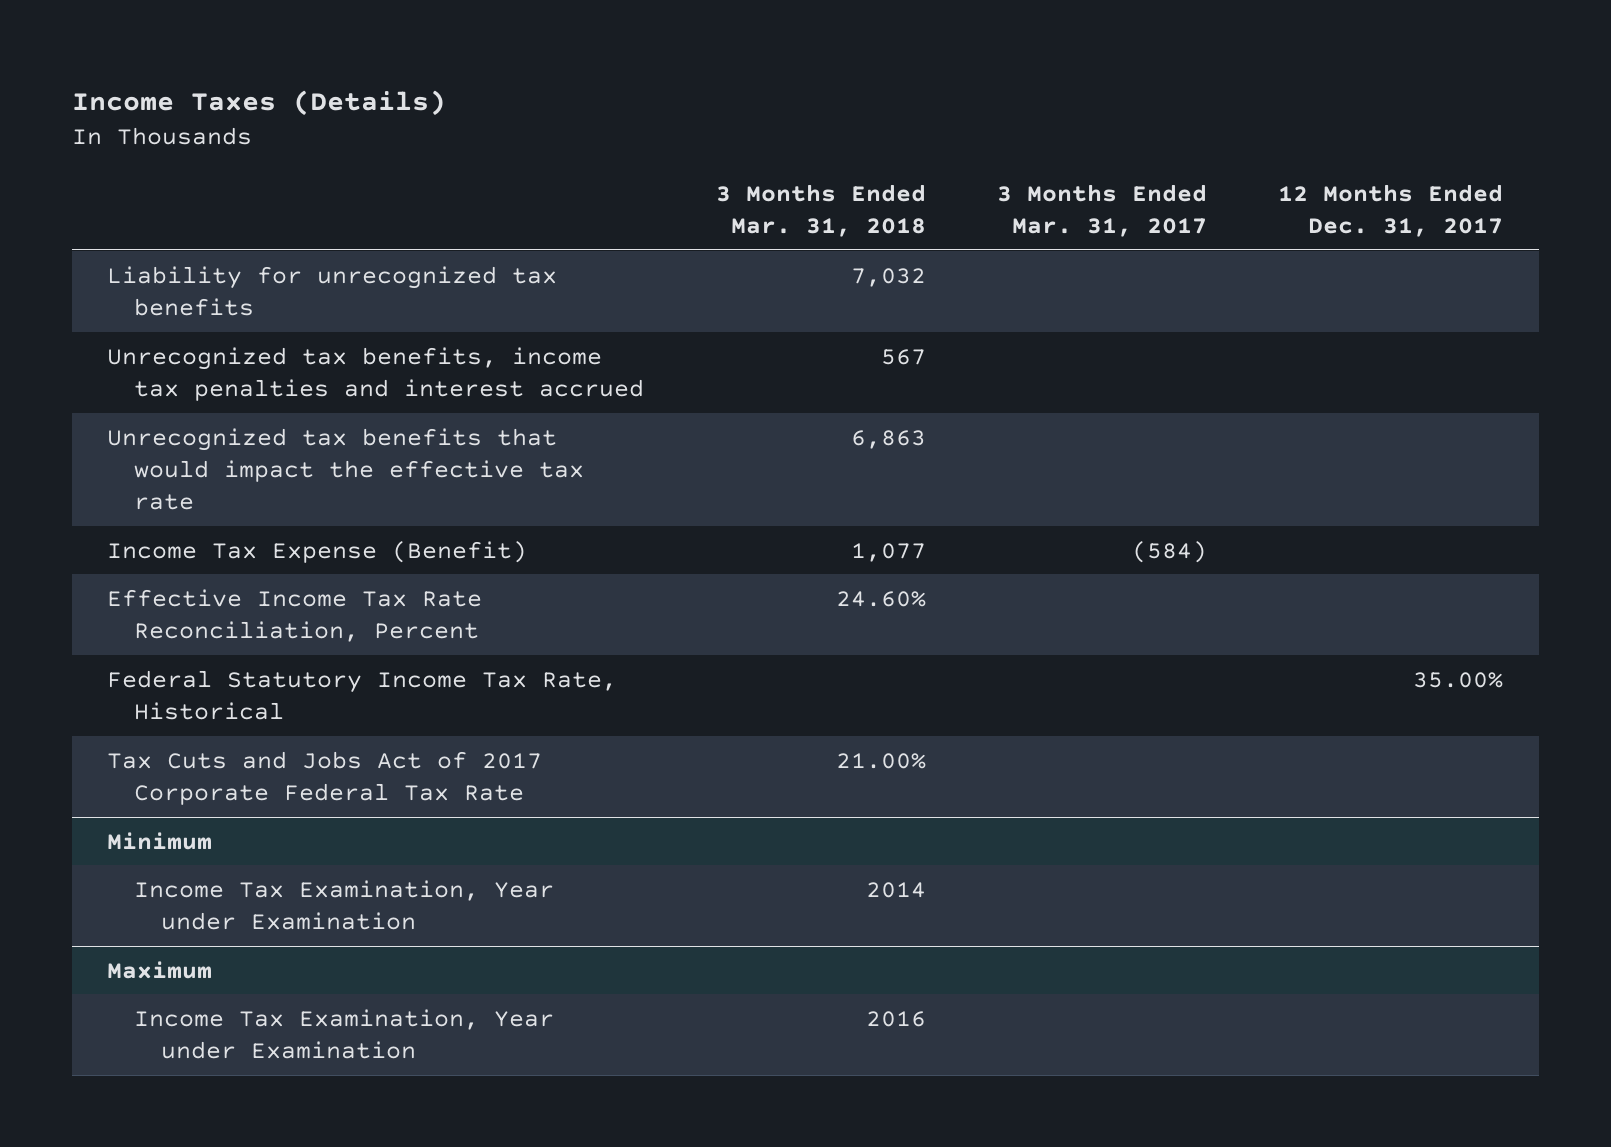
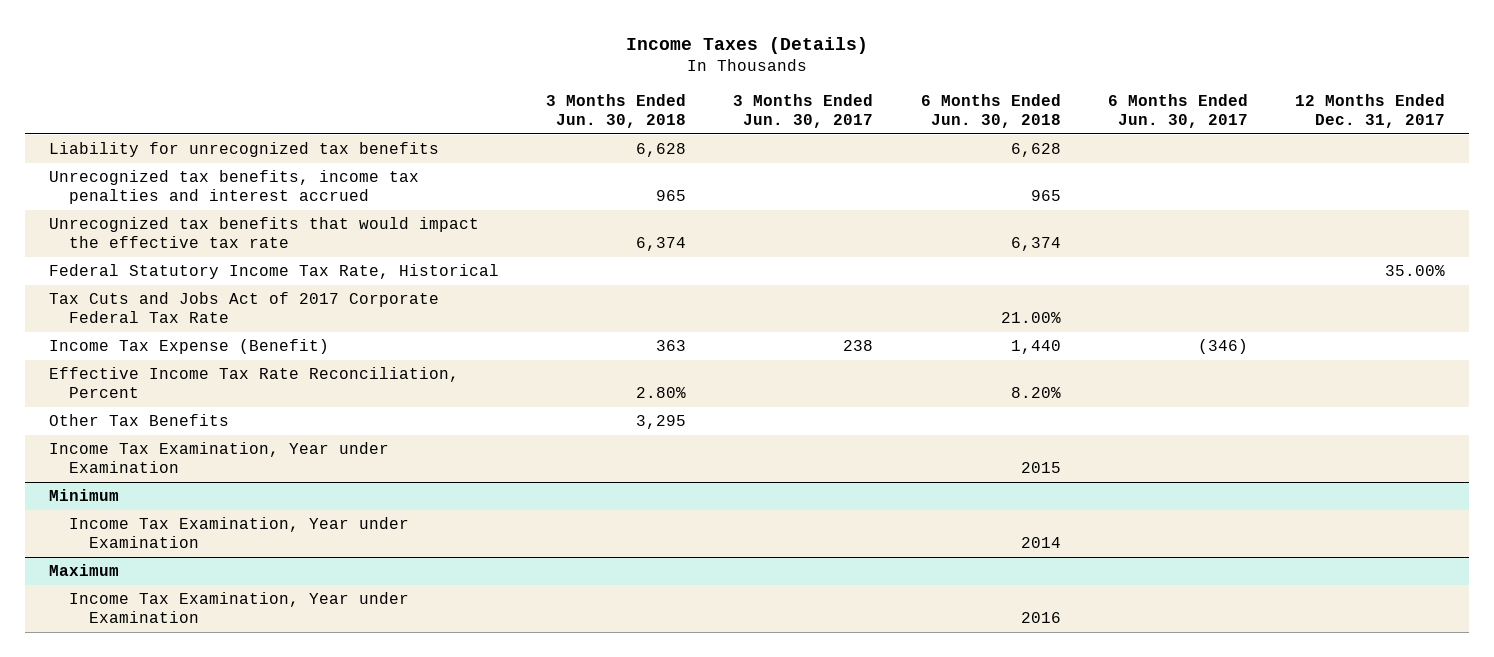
[715,183,926,237] 3 Months Ended Mar. 31, 2018 -> none
[996,183,1207,237] 3 Months Ended Mar. 31, 2017 -> none
none -> [546,94,687,129] 3 Months Ended Jun. 30, 2018
none -> [733,94,874,129] 3 Months Ended Jun. 30, 2017
none -> [920,94,1061,129] 6 Months Ended Jun. 30, 2018
none -> [1108,94,1249,129] 6 Months Ended Jun. 30, 2017
[107,540,528,563] Income Tax Expense (Benefit) -> [48,339,329,355] Income Tax Expense (Benefit)
[107,588,483,642] Effective Income Tax Rate Reconciliation, Percent -> [48,367,459,398] Effective Income Tax Rate Reconciliation, Percent
none -> [48,414,229,427] Other Tax Benefits
none -> [48,442,389,473] Income Tax Examination, Year under Examination

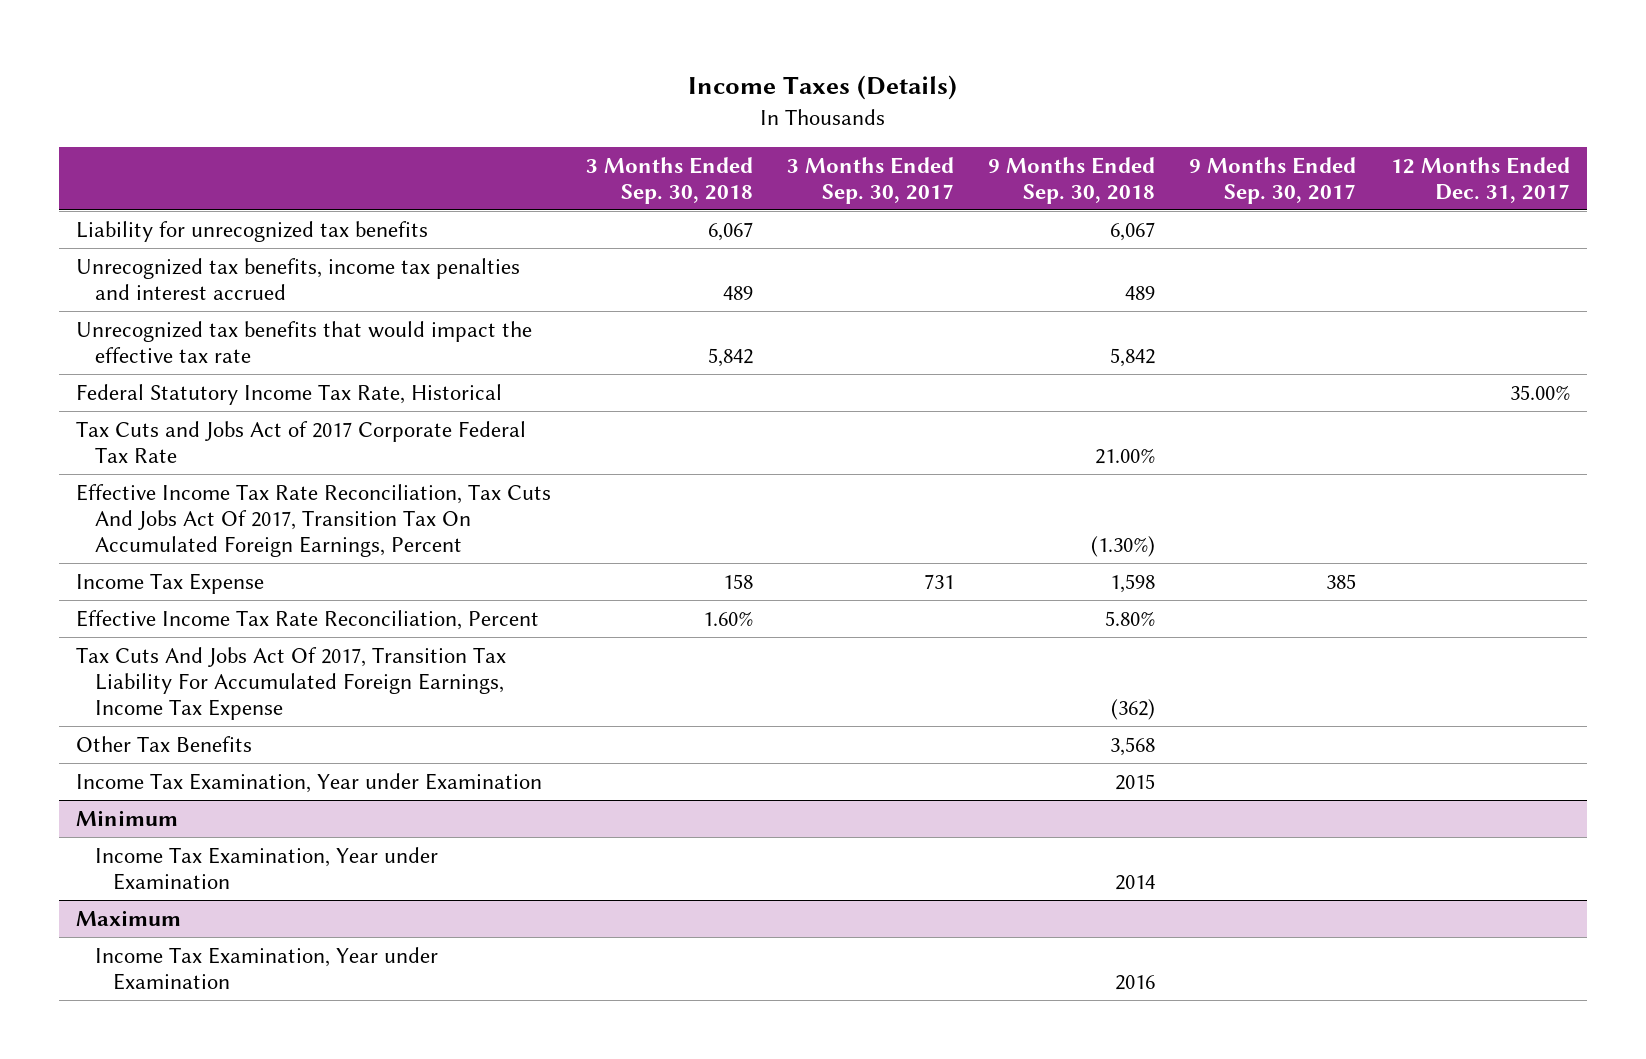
[546,94,687,129] 3 Months Ended Jun. 30, 2018 -> none
[733,94,874,129] 3 Months Ended Jun. 30, 2017 -> none
[920,94,1061,129] 6 Months Ended Jun. 30, 2018 -> none
[1108,94,1249,129] 6 Months Ended Jun. 30, 2017 -> none
none -> [585,156,753,204] 3 Months Ended Sep. 30, 2018
none -> [786,156,954,204] 3 Months Ended Sep. 30, 2017
none -> [988,156,1156,204] 9 Months Ended Sep. 30, 2018
none -> [1189,156,1357,204] 9 Months Ended Sep. 30, 2017
none -> [76,483,552,557] Effective Income Tax Rate Reconciliation, Tax Cuts And Jobs Act Of 2017, Transition Tax On Accumulated Foreign Earnings, Percent
[48,339,329,355] Income Tax Expense (Benefit) -> [76,572,265,594] Income Tax Expense
none -> [76,646,507,720] Tax Cuts And Jobs Act Of 2017, Transition Tax Liability For Accumulated Foreign Earnings, Income Tax Expense

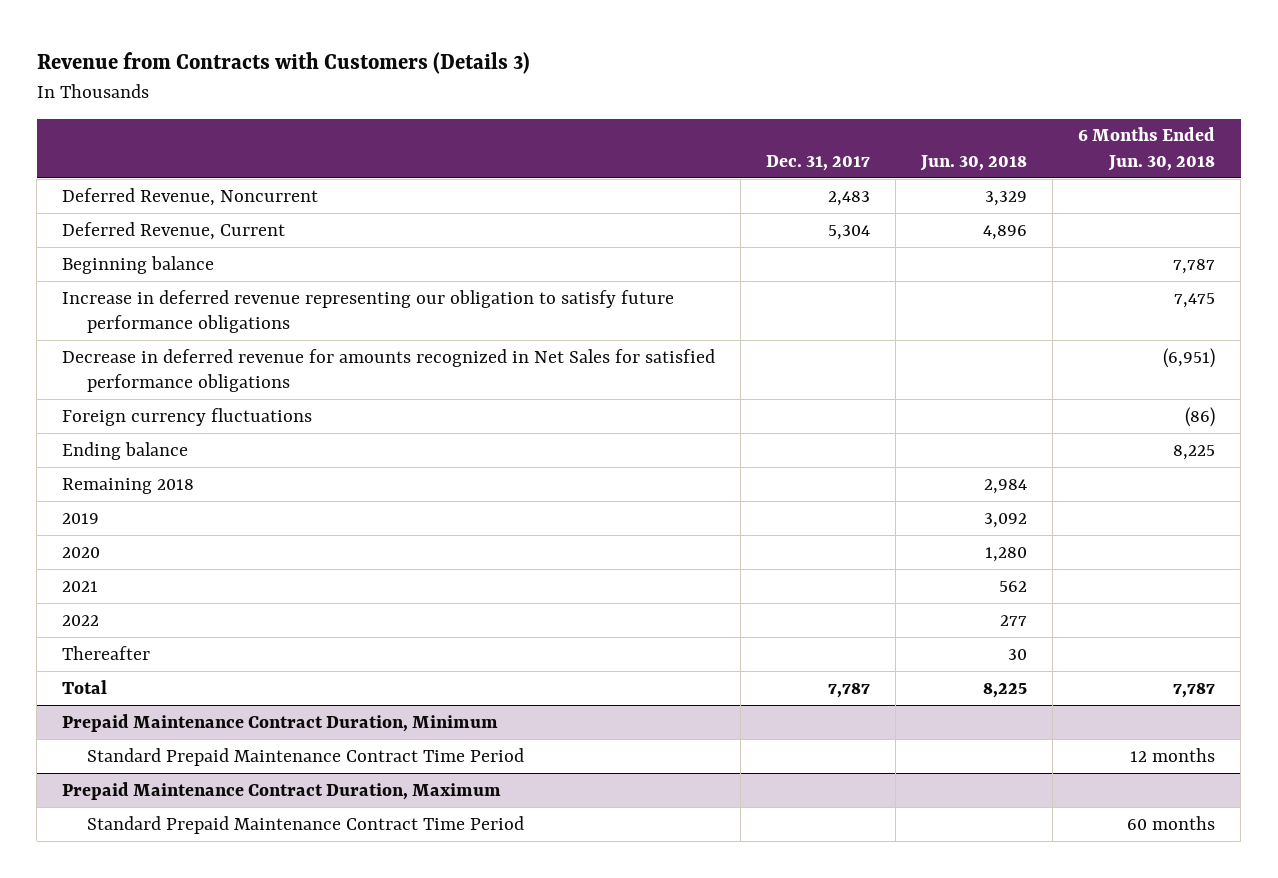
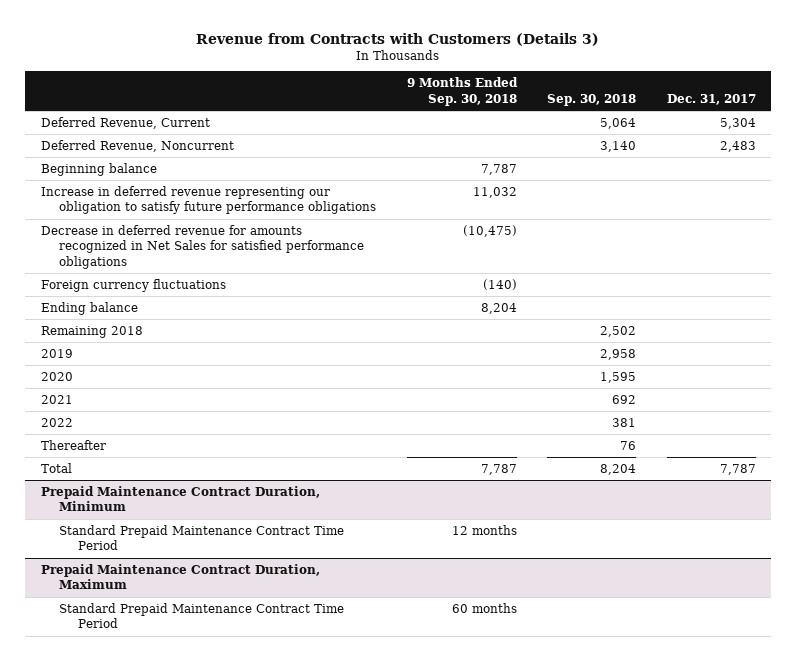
[920,154,1028,171] Jun. 30, 2018 -> none
[1078,127,1216,171] 6 Months Ended Jun. 30, 2018 -> none
none -> [406,77,518,106] 9 Months Ended Sep. 30, 2018
none -> [547,93,637,106] Sep. 30, 2018
[62,187,319,206] Deferred Revenue, Noncurrent -> [40,139,234,152] Deferred Revenue, Noncurrent

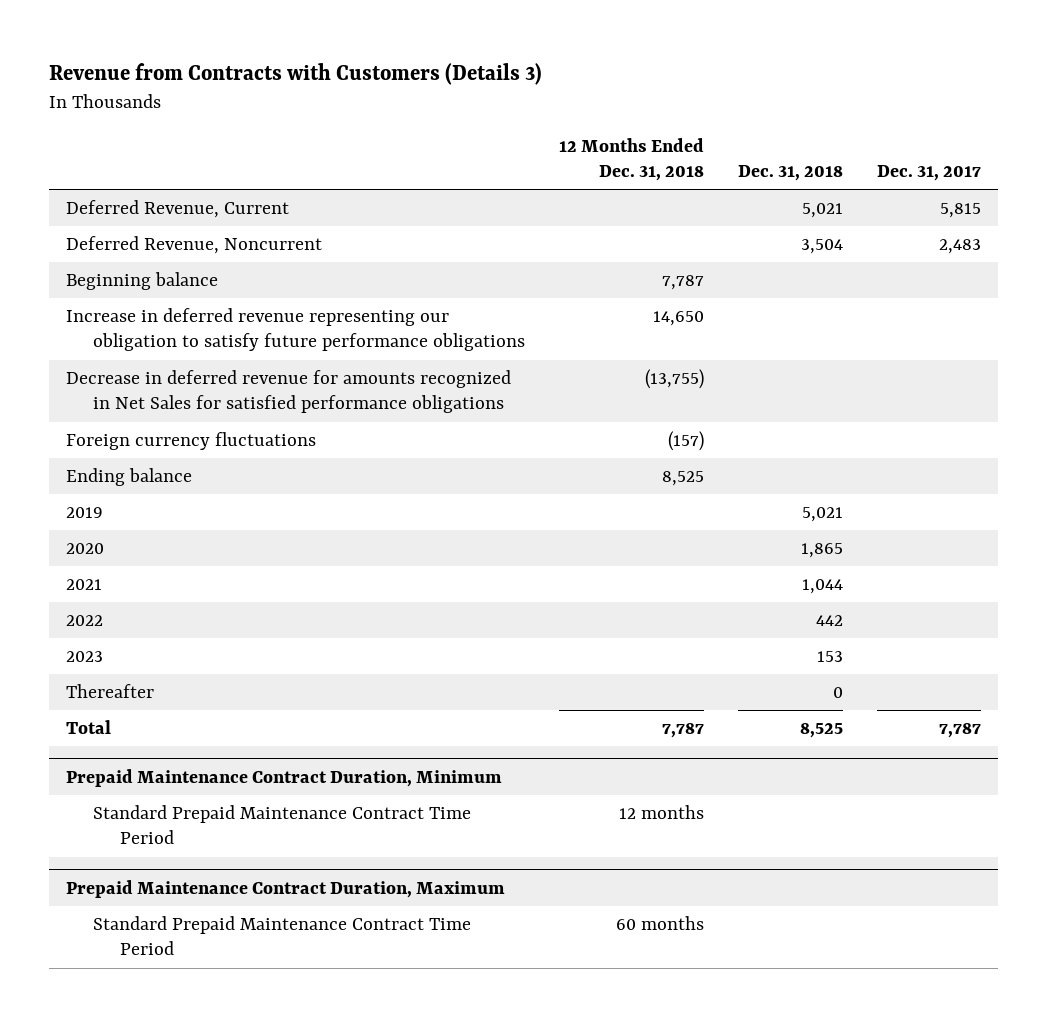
[406,77,518,106] 9 Months Ended Sep. 30, 2018 -> none
[547,93,637,106] Sep. 30, 2018 -> none
none -> [558,137,704,182] 12 Months Ended Dec. 31, 2018
none -> [737,165,843,182] Dec. 31, 2018
[720,117,757,129] 5,304 -> [939,202,981,218] 5,815
[40,325,143,338] Remaining 2018 -> none
none -> [65,650,103,662] 2023

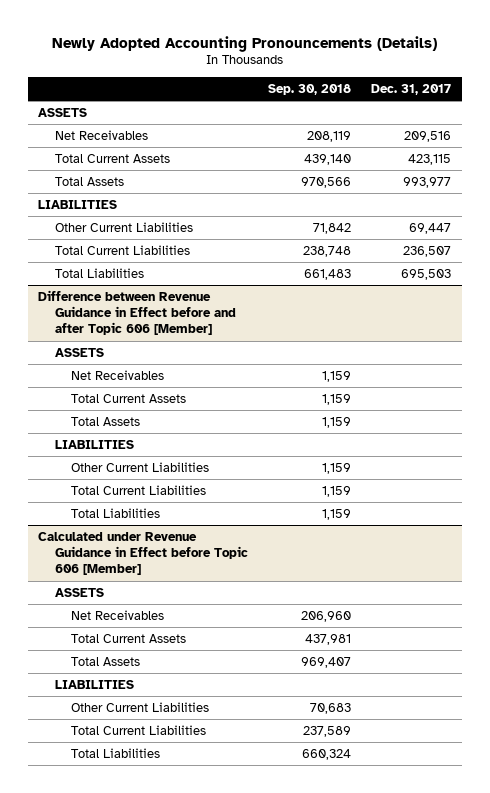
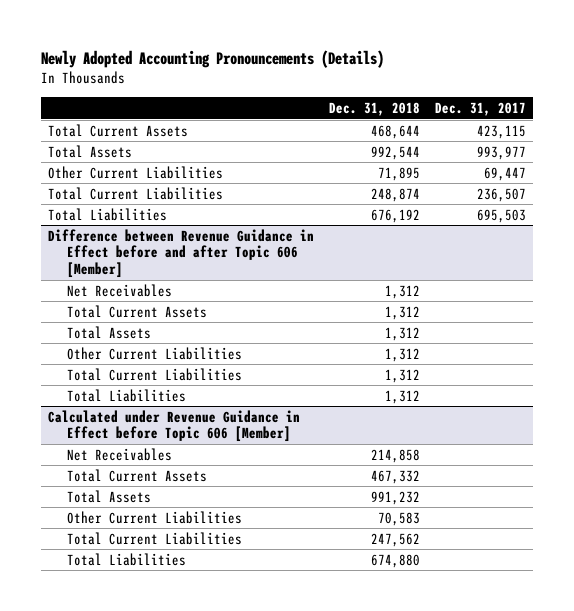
[268,83,352,95] Sep. 30, 2018 -> none
none -> [329,102,421,117] Dec. 31, 2018
[38,107,88,117] ASSETS -> none
[54,129,148,140] Net Receivables -> none
[38,199,118,209] LIABILITIES -> none
[54,347,104,357] ASSETS -> none
[54,439,134,449] LIABILITIES -> none
[54,587,104,597] ASSETS -> none
[54,679,134,689] LIABILITIES -> none

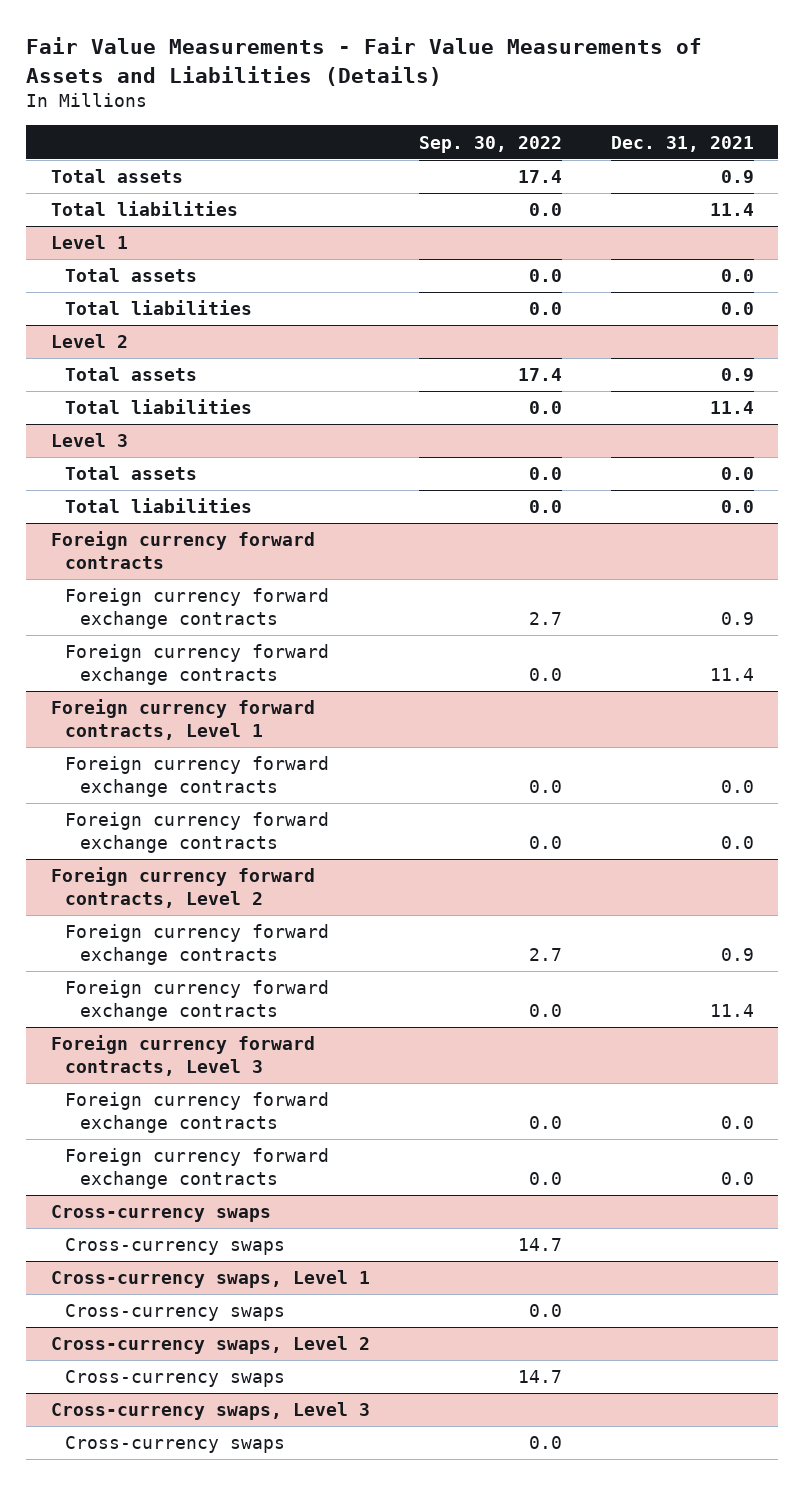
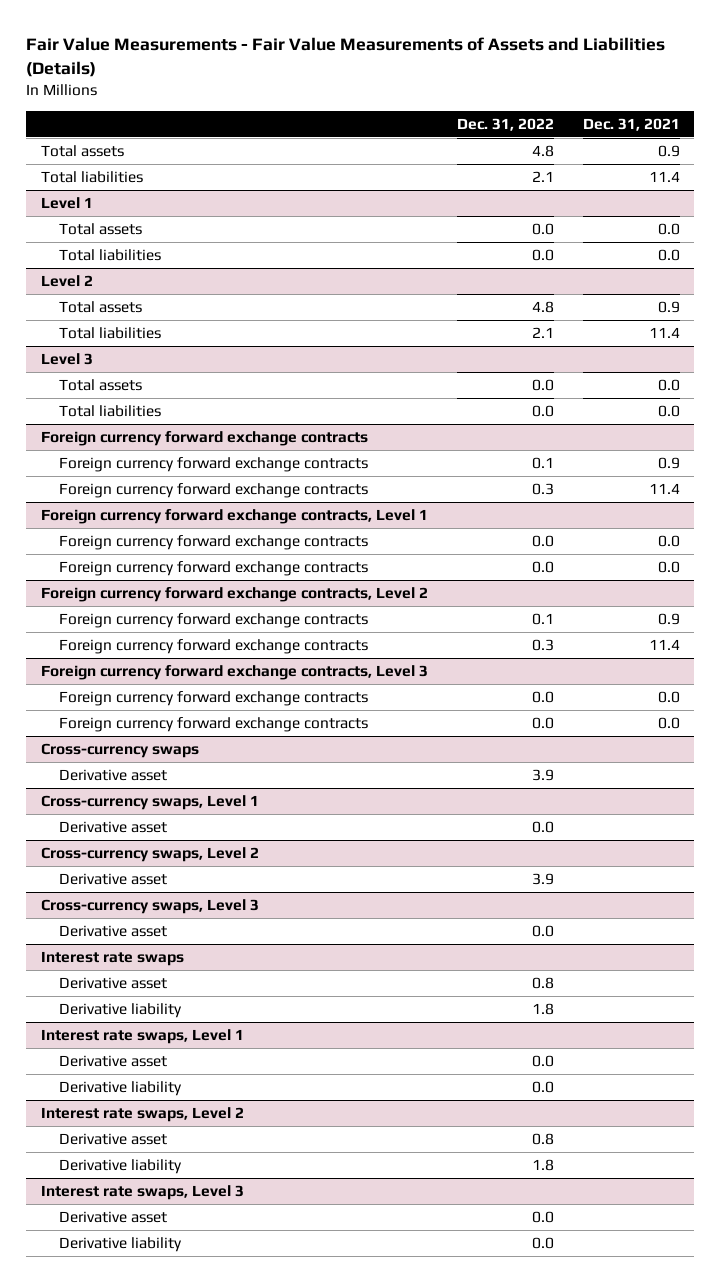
[418,135,562,153] Sep. 30, 2022 -> none
none -> [456,117,554,131] Dec. 31, 2022
[50,531,315,569] Foreign currency forward contracts -> [40,431,368,447] Foreign currency forward exchange contracts
[50,699,315,740] Foreign currency forward contracts, Level 1 -> [40,509,428,525] Foreign currency forward exchange contracts, Level 1
[50,867,315,908] Foreign currency forward contracts, Level 2 -> [40,587,428,603] Foreign currency forward exchange contracts, Level 2
[50,1035,315,1076] Foreign currency forward contracts, Level 3 -> [40,665,428,681] Foreign currency forward exchange contracts, Level 3
[65,1238,286,1256] Cross-currency swaps -> [59,769,168,782] Derivative asset
[65,1304,286,1322] Cross-currency swaps -> [59,821,168,834] Derivative asset
[65,1370,286,1388] Cross-currency swaps -> [59,873,168,886] Derivative asset
[65,1436,286,1454] Cross-currency swaps -> [59,925,168,938] Derivative asset
none -> [40,951,184,967] Interest rate swaps
none -> [59,977,168,990] Derivative asset
none -> [59,1003,183,1019] Derivative liability
none -> [40,1029,244,1045] Interest rate swaps, Level 1
none -> [59,1055,168,1068] Derivative asset
none -> [59,1081,183,1097] Derivative liability
none -> [40,1107,244,1123] Interest rate swaps, Level 2
none -> [59,1133,168,1146] Derivative asset
none -> [59,1159,183,1175] Derivative liability
none -> [40,1185,244,1201] Interest rate swaps, Level 3
none -> [59,1211,168,1224] Derivative asset
none -> [59,1237,183,1253] Derivative liability

